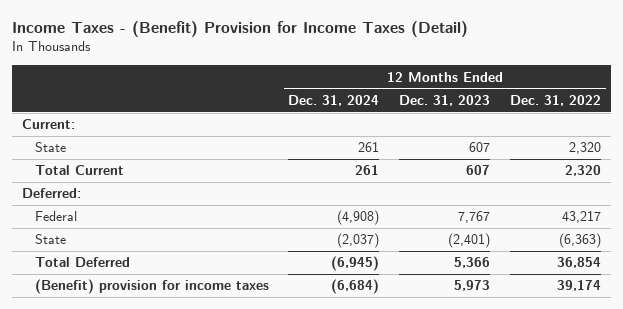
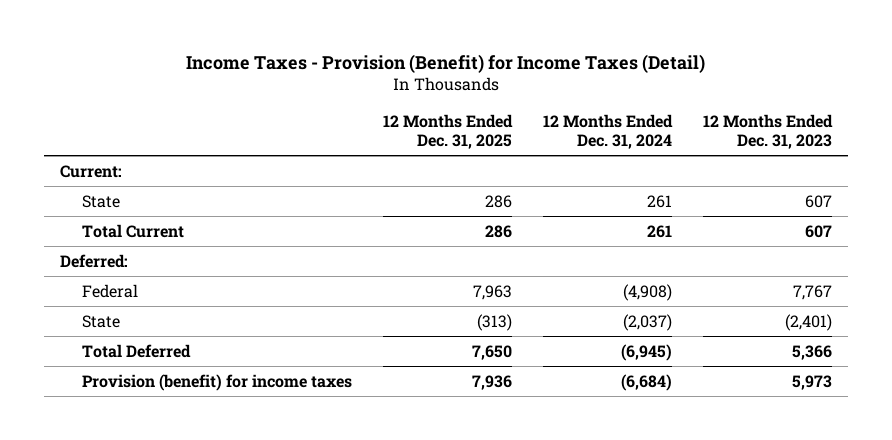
[11,20,468,37] Income Taxes - (Benefit) Provision for Income Taxes (Detail) -> [186,53,706,73] Income Taxes - Provision (Benefit) for Income Taxes (Detail)
[510,94,602,106] Dec. 31, 2022 -> none
none -> [382,113,513,150] 12 Months Ended Dec. 31, 2025
[34,279,269,295] (Benefit) provision for income taxes -> [81,373,352,391] Provision (benefit) for income taxes

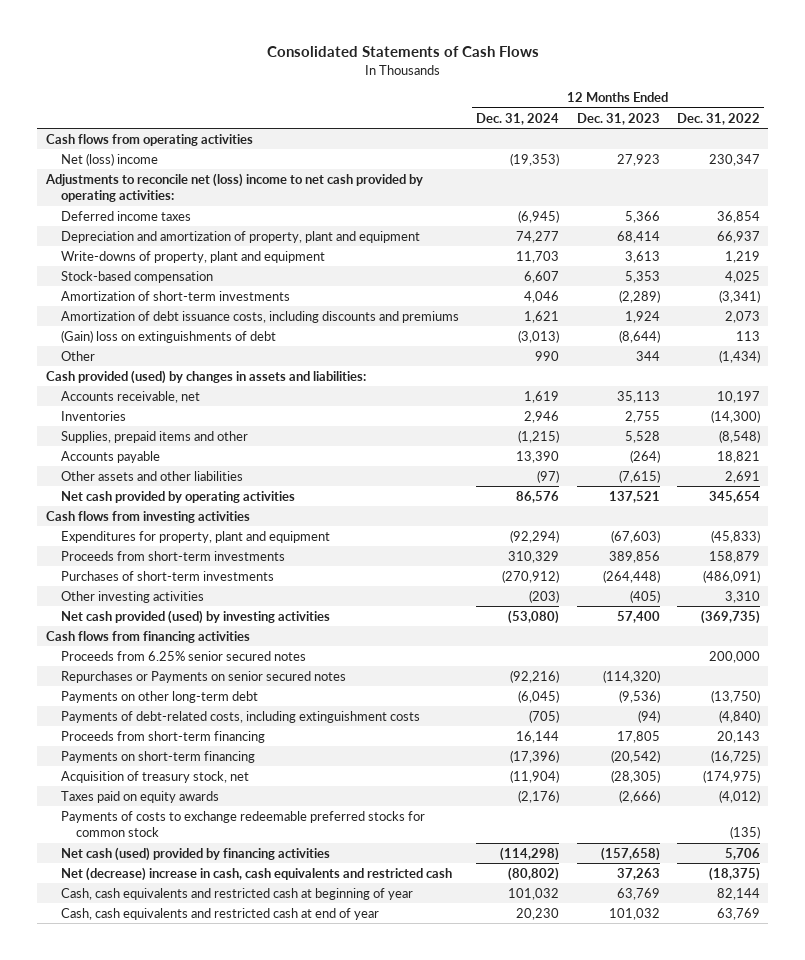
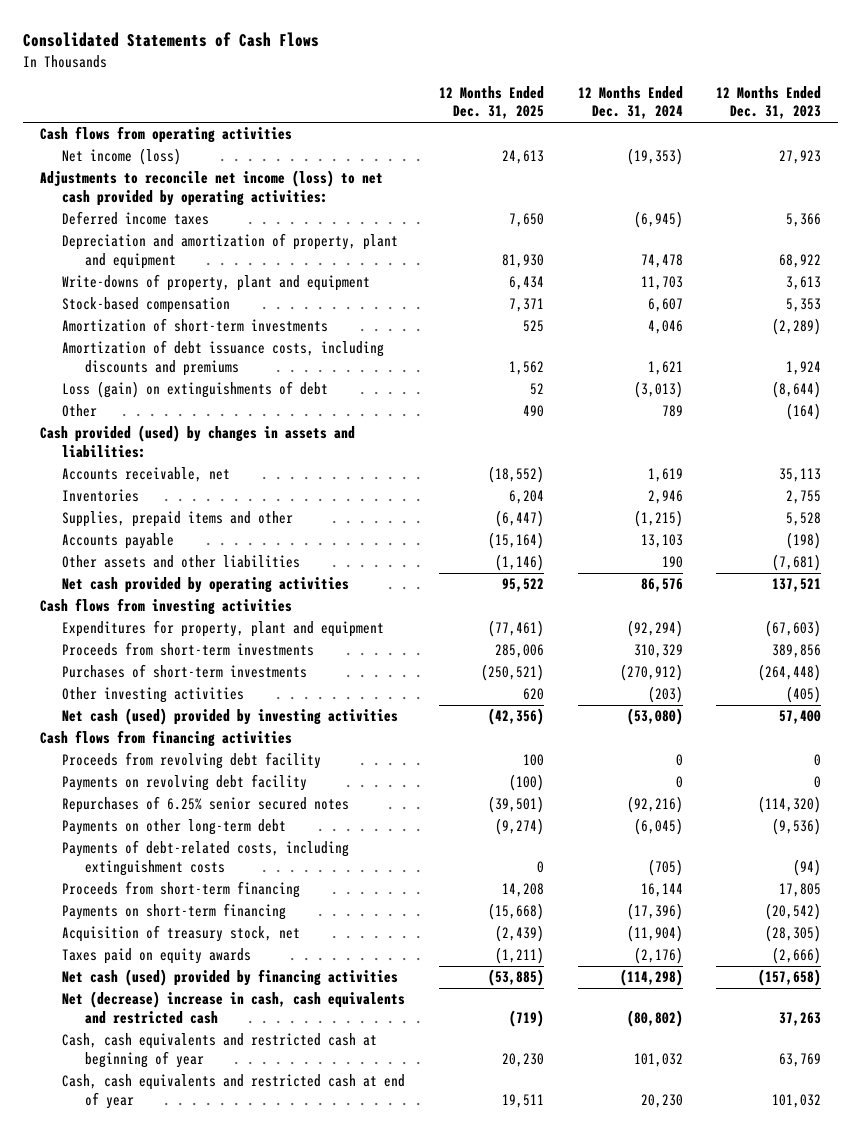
[676,112,760,125] Dec. 31, 2022 -> none
none -> [438,85,544,120] 12 Months Ended Dec. 31, 2025
[60,152,158,166] Net (loss) income -> [62,148,182,166] Net income (loss)
[44,172,423,203] Adjustments to reconcile net (loss) income to net cash provided by operating activities: -> [39,170,383,206] Adjustments to reconcile net income (loss) to net cash provided by operating activities:
[516,230,560,243] 74,277 -> [640,253,683,268] 74,478
[616,230,660,243] 68,414 -> [779,253,822,268] 68,922
[60,329,276,343] (Gain) loss on extinguishments of debt -> [62,381,329,399] Loss (gain) on extinguishments of debt
[535,350,560,361] 990 -> [661,405,683,418] 789
[635,350,660,361] 344 -> [786,403,822,421] (164)
[516,450,560,463] 13,390 -> [640,534,683,549] 13,103
[629,449,660,463] (264) -> [786,532,822,550] (198)
[537,469,560,483] (97) -> [661,556,683,569] 190
[618,469,660,483] (7,615) -> [772,554,822,572] (7,681)
[60,609,330,624] Net cash provided (used) by investing activities -> [62,708,399,726] Net cash (used) provided by investing activities
[60,650,306,661] Proceeds from 6.25% senior secured notes -> none
none -> [62,752,322,770] Proceeds from revolving debt facility
none -> [62,774,308,792] Payments on revolving debt facility
[60,670,346,683] Repurchases or Payments on senior secured notes -> [62,796,350,814] Repurchases of 6.25% senior secured notes
[60,810,425,838] Payments of costs to exchange redeemable preferred stocks for common stock -> none

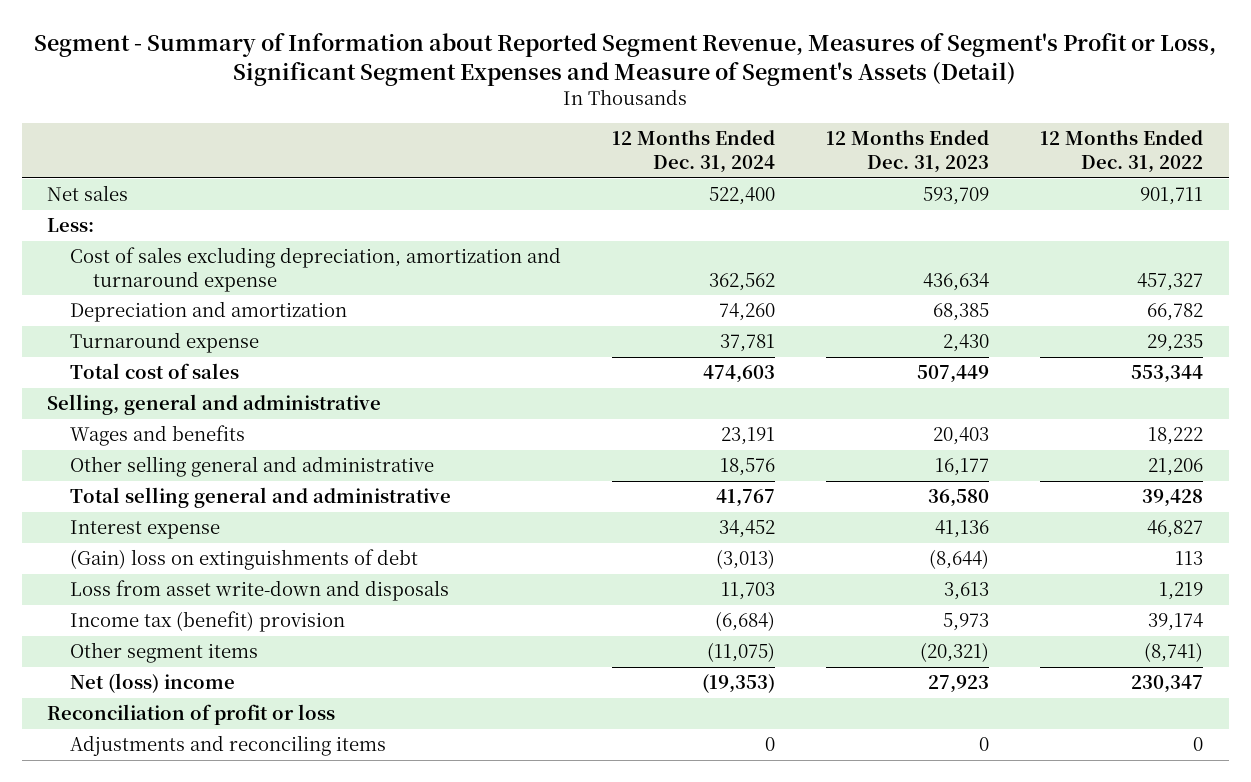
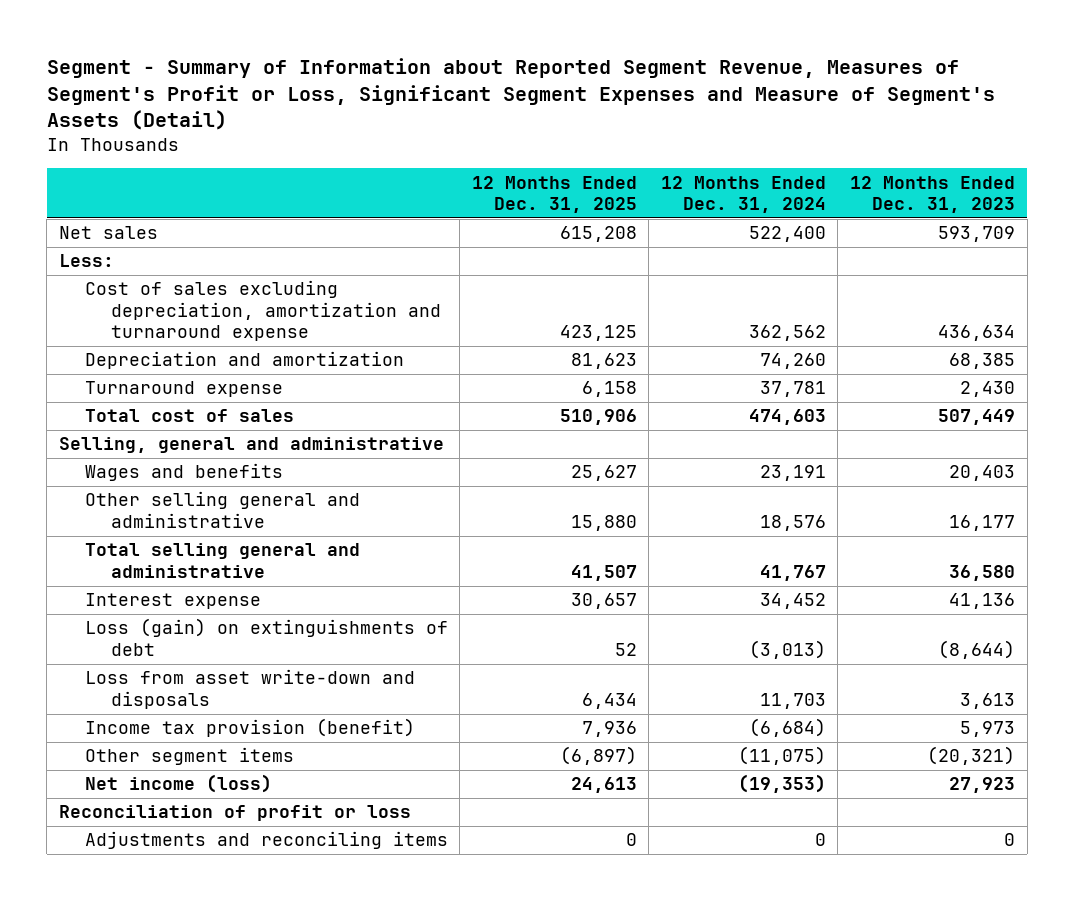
[1040,130,1204,174] 12 Months Ended Dec. 31, 2022 -> none
none -> [471,175,637,213] 12 Months Ended Dec. 31, 2025
[70,549,419,571] (Gain) loss on extinguishments of debt -> [84,618,448,656] Loss (gain) on extinguishments of debt
[70,611,346,633] Income tax (benefit) provision -> [84,718,415,738] Income tax provision (benefit)
[70,673,236,694] Net (loss) income -> [84,774,272,794] Net income (loss)

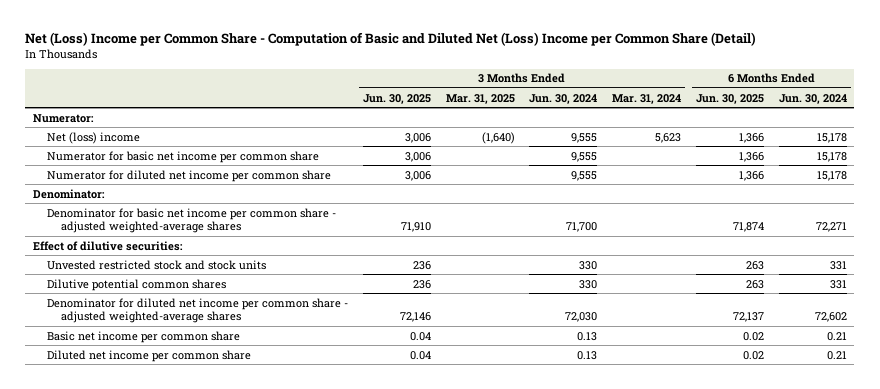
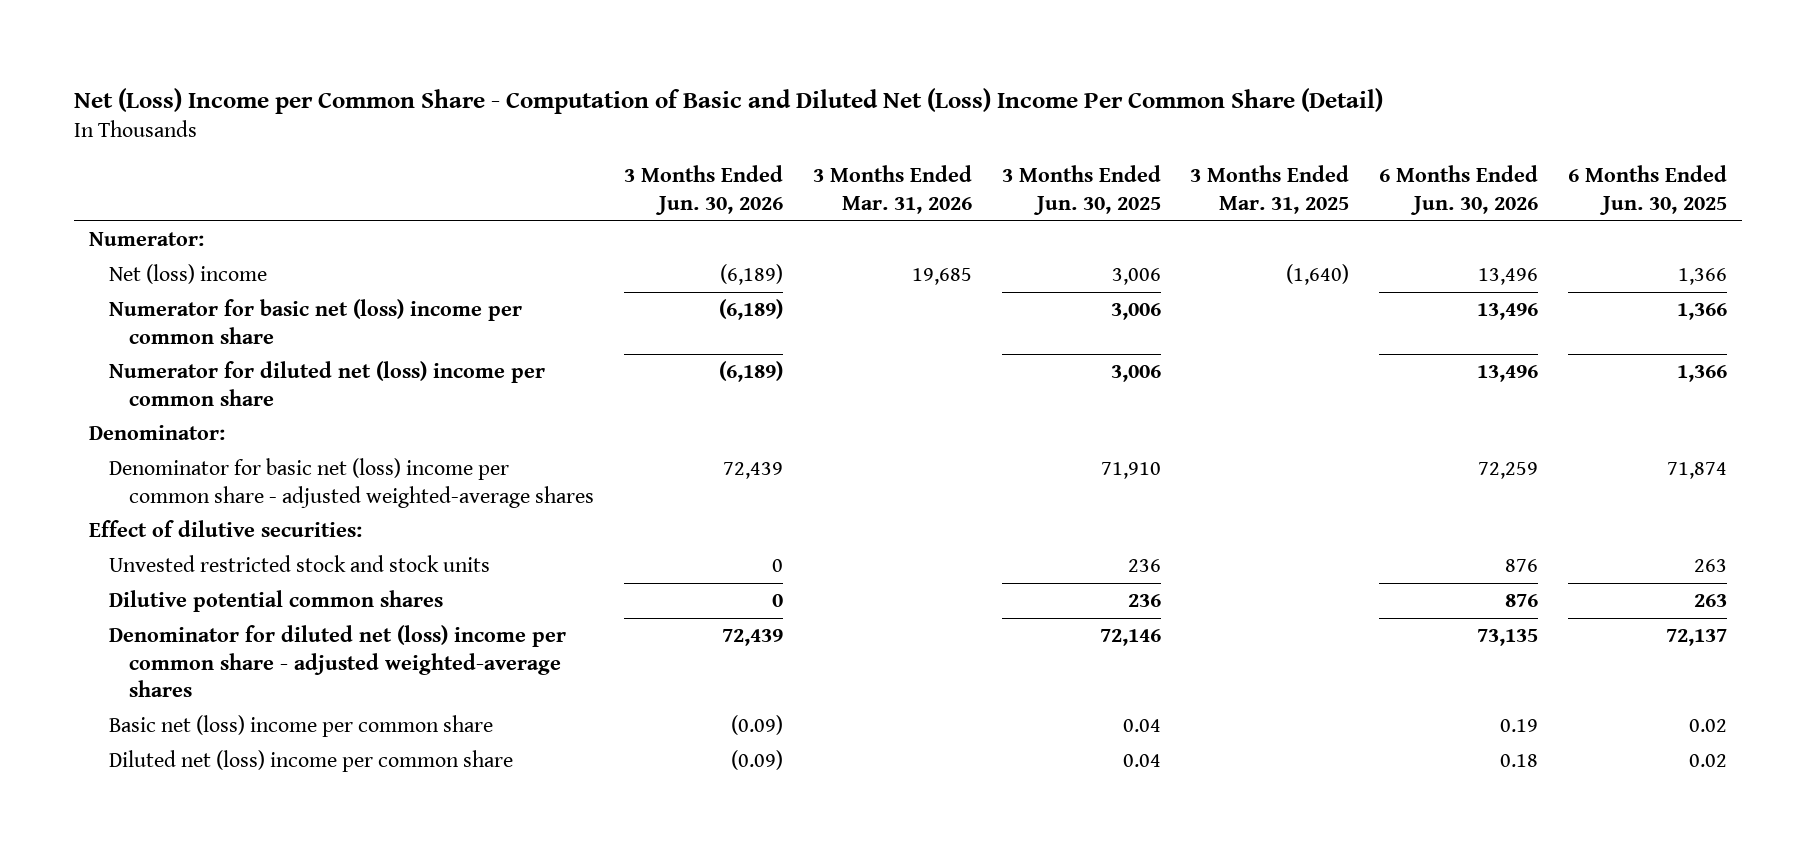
[25,31,757,46] Net (Loss) Income per Common Share - Computation of Basic and Diluted Net (Loss) Income per Common Share (Detail) -> [74,87,1384,114] Net (Loss) Income per Common Share - Computation of Basic and Diluted Net (Loss) Income Per Common Share (Detail)
[529,93,598,104] Jun. 30, 2024 -> none
[612,93,682,104] Mar. 31, 2024 -> none
[778,93,847,104] Jun. 30, 2024 -> none
none -> [623,165,783,215] 3 Months Ended Jun. 30, 2026
none -> [812,165,972,214] 3 Months Ended Mar. 31, 2026
none -> [1379,165,1539,215] 6 Months Ended Jun. 30, 2026
[46,150,319,163] Numerator for basic net income per common share -> [108,299,522,344] Numerator for basic net (loss) income per common share
[46,169,331,182] Numerator for diluted net income per common share -> [108,361,545,406] Numerator for diluted net (loss) income per common share
[46,207,336,234] Denominator for basic net income per common share - adjusted weighted-average shares -> [108,458,594,508] Denominator for basic net (loss) income per common share - adjusted weighted-average shares
[46,297,348,324] Denominator for diluted net income per common share - adjusted weighted-average shares -> [108,625,566,698] Denominator for diluted net (loss) income per common share - adjusted weighted-average shares
[46,330,240,343] Basic net income per common share -> [108,715,493,738] Basic net (loss) income per common share
[46,349,251,362] Diluted net income per common share -> [108,750,513,773] Diluted net (loss) income per common share

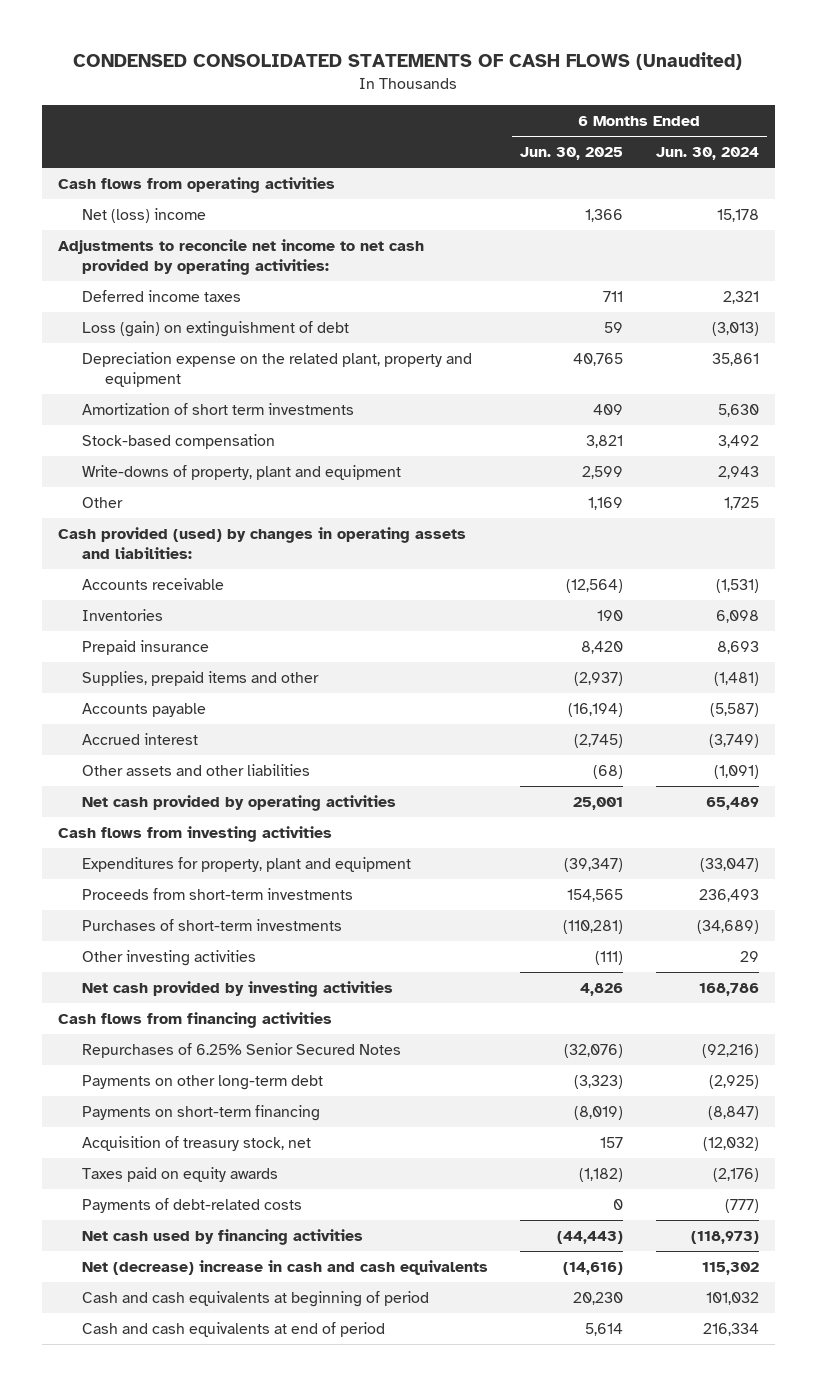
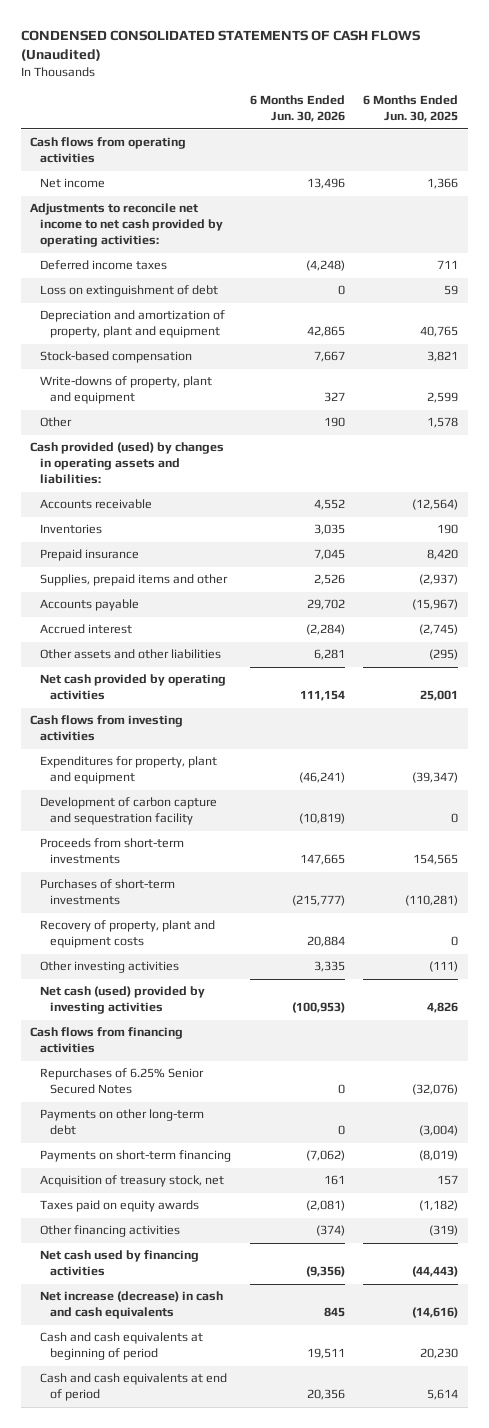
[655,147,759,161] Jun. 30, 2024 -> none
none -> [249,95,345,123] 6 Months Ended Jun. 30, 2026
[81,208,206,224] Net (loss) income -> [40,178,106,189] Net income
[81,403,354,416] Amortization of short term investments -> none
[81,321,349,338] Loss (gain) on extinguishment of debt -> [40,285,219,298] Loss on extinguishment of debt
[81,352,472,387] Depreciation expense on the related plant, property and equipment -> [40,310,226,339] Depreciation and amortization of property, plant and equipment
[588,497,624,511] 1,169 -> [427,417,459,429] 1,578
[568,703,624,718] (16,194) -> [412,599,459,611] (15,967)
[593,765,624,780] (68) -> [429,649,459,661] (295)
none -> [40,797,218,826] Development of carbon capture and sequestration facility
none -> [40,920,216,949] Recovery of property, plant and equipment costs
[81,981,393,998] Net cash provided by investing activities -> [40,986,206,1015] Net cash (used) provided by investing activities
[574,1075,624,1090] (3,323) -> [419,1125,459,1137] (3,004)
[81,1198,302,1214] Payments of debt-related costs -> none
none -> [40,1225,181,1238] Other financing activities
[81,1260,488,1276] Net (decrease) increase in cash and cash equivalents -> [40,1291,224,1320] Net increase (decrease) in cash and cash equivalents

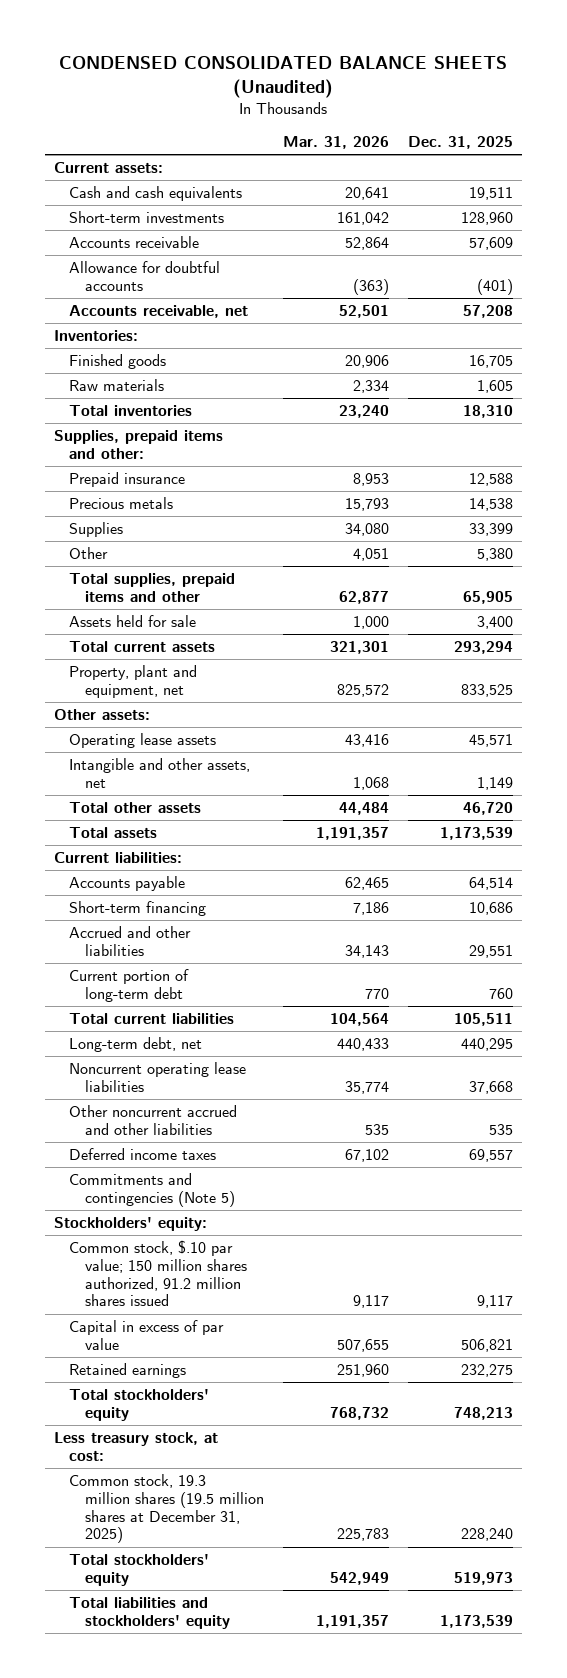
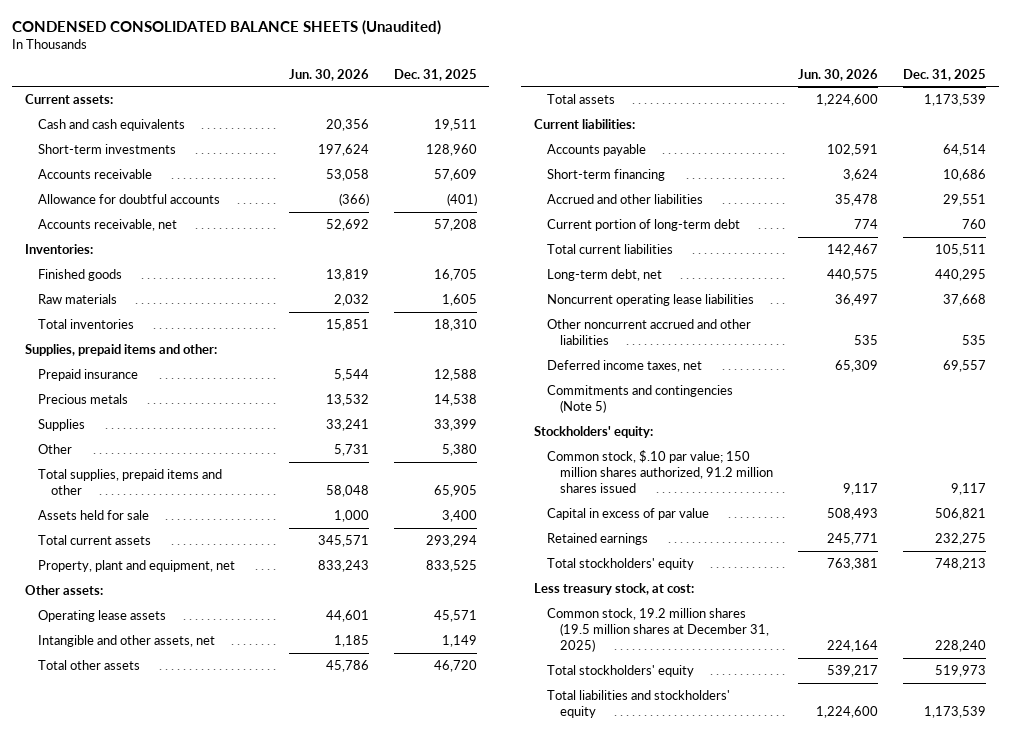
[282,136,389,150] Mar. 31, 2026 -> none
none -> [288,68,369,81] Jun. 30, 2026
[69,1147,217,1160] Deferred income taxes -> [546,359,702,372] Deferred income taxes, net
[69,1473,264,1544] Common stock, 19.3 million shares (19.5 million shares at December 31, 2025) -> [546,607,769,652] Common stock, 19.2 million shares (19.5 million shares at December 31, 2025)

